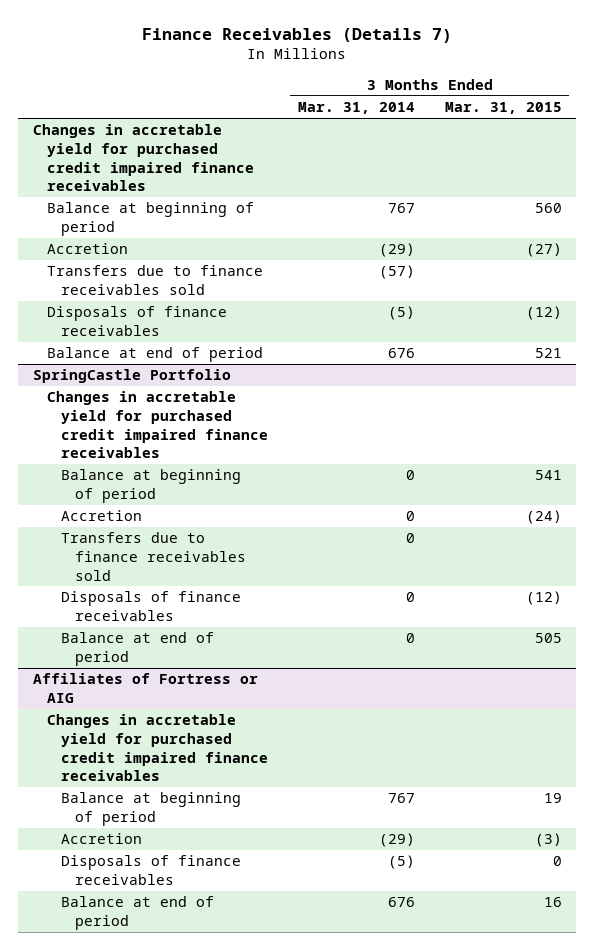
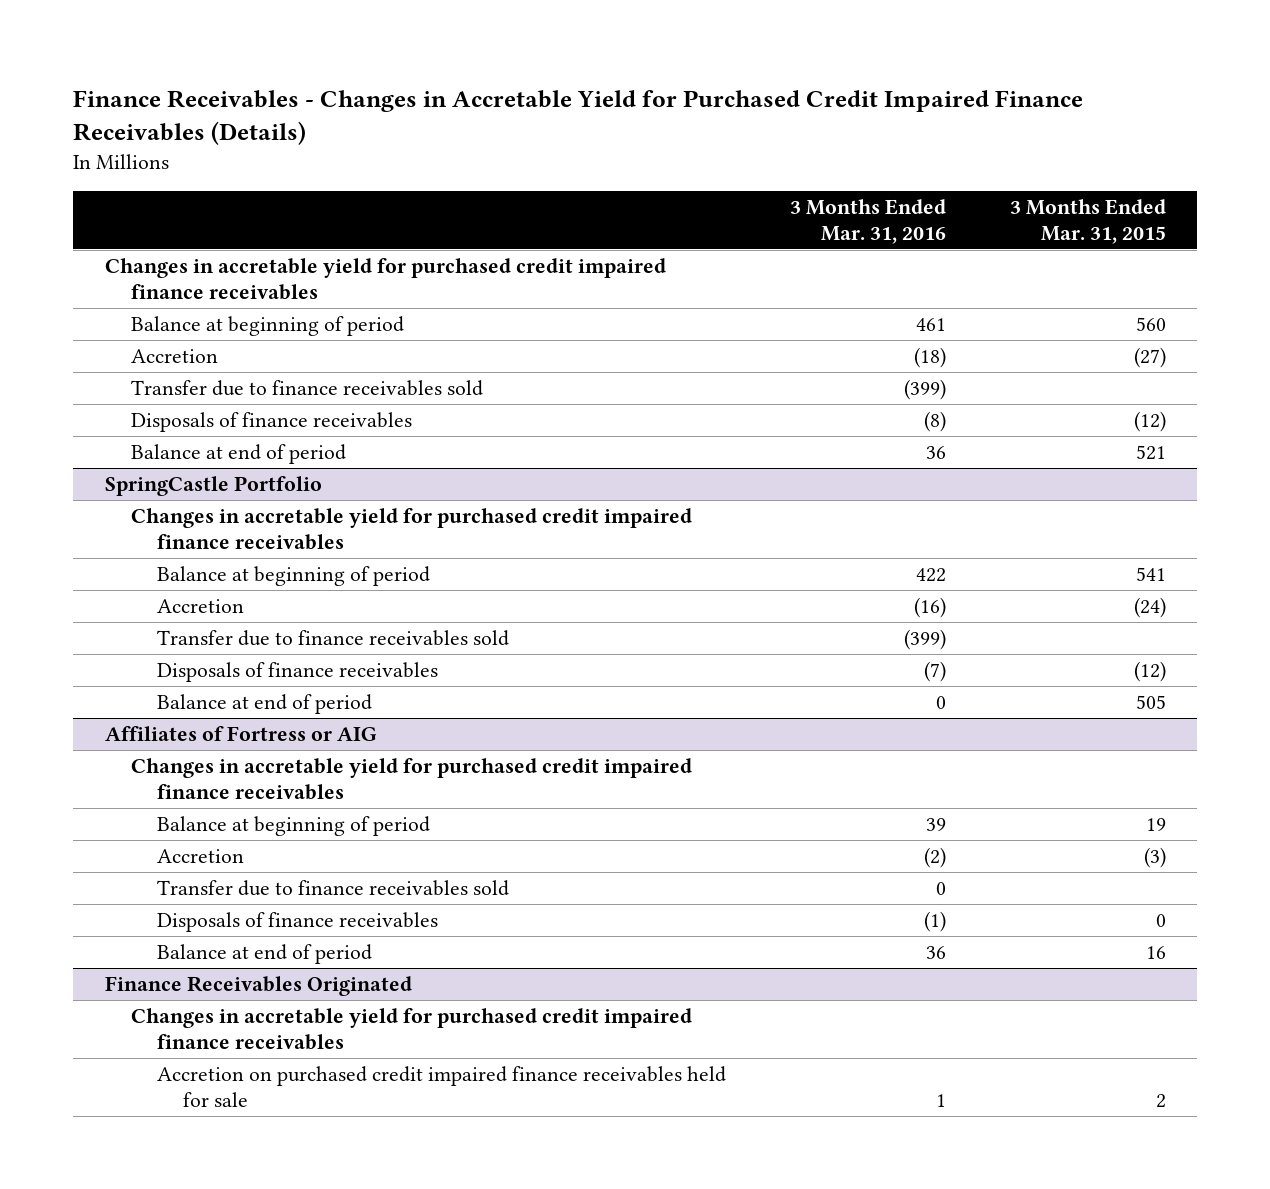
[142,28,453,44] Finance Receivables (Details 7) -> [72,89,1083,146] Finance Receivables - Changes in Accretable Yield for Purchased Credit Impaired Finance Receivables (Details)
[297,102,415,115] Mar. 31, 2014 -> none
none -> [789,199,946,245] 3 Months Ended Mar. 31, 2016
[46,265,263,295] Transfers due to finance receivables sold -> [131,379,484,396] Transfer due to finance receivables sold
[60,532,246,581] Transfers due to finance receivables sold -> [157,629,510,646] Transfer due to finance receivables sold
none -> [157,879,510,896] Transfer due to finance receivables sold
none -> [104,975,412,996] Finance Receivables Originated
none -> [131,1007,693,1050] Changes in accretable yield for purchased credit impaired finance receivables
none -> [157,1065,727,1107] Accretion on purchased credit impaired finance receivables held for sale

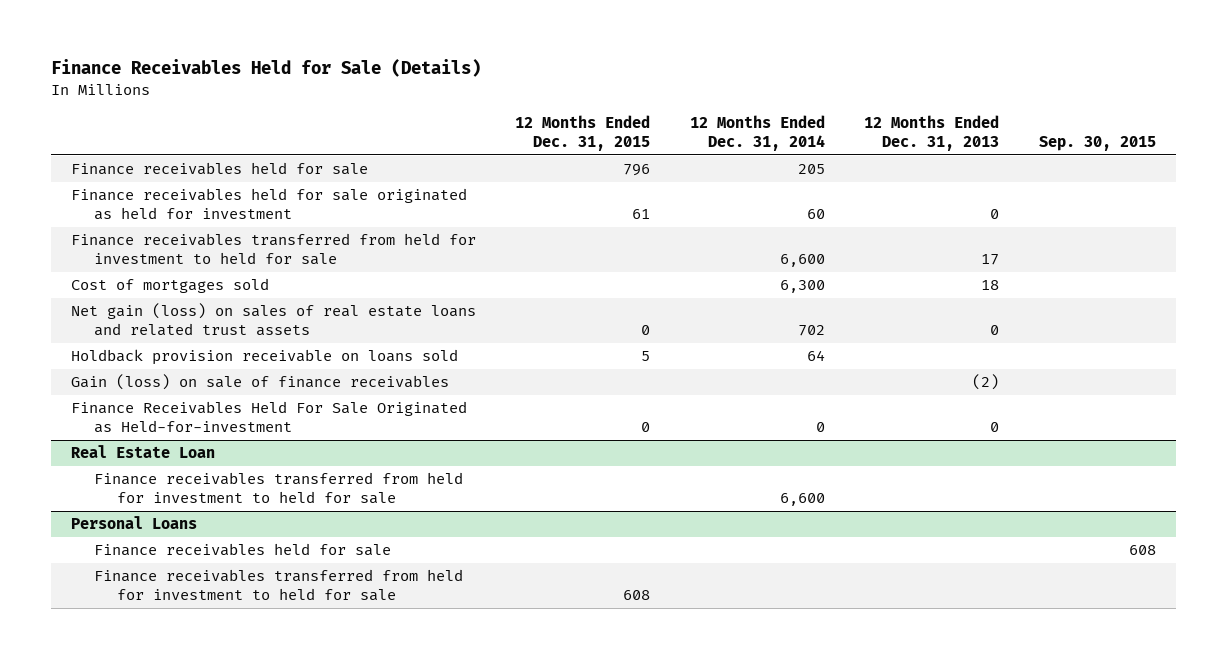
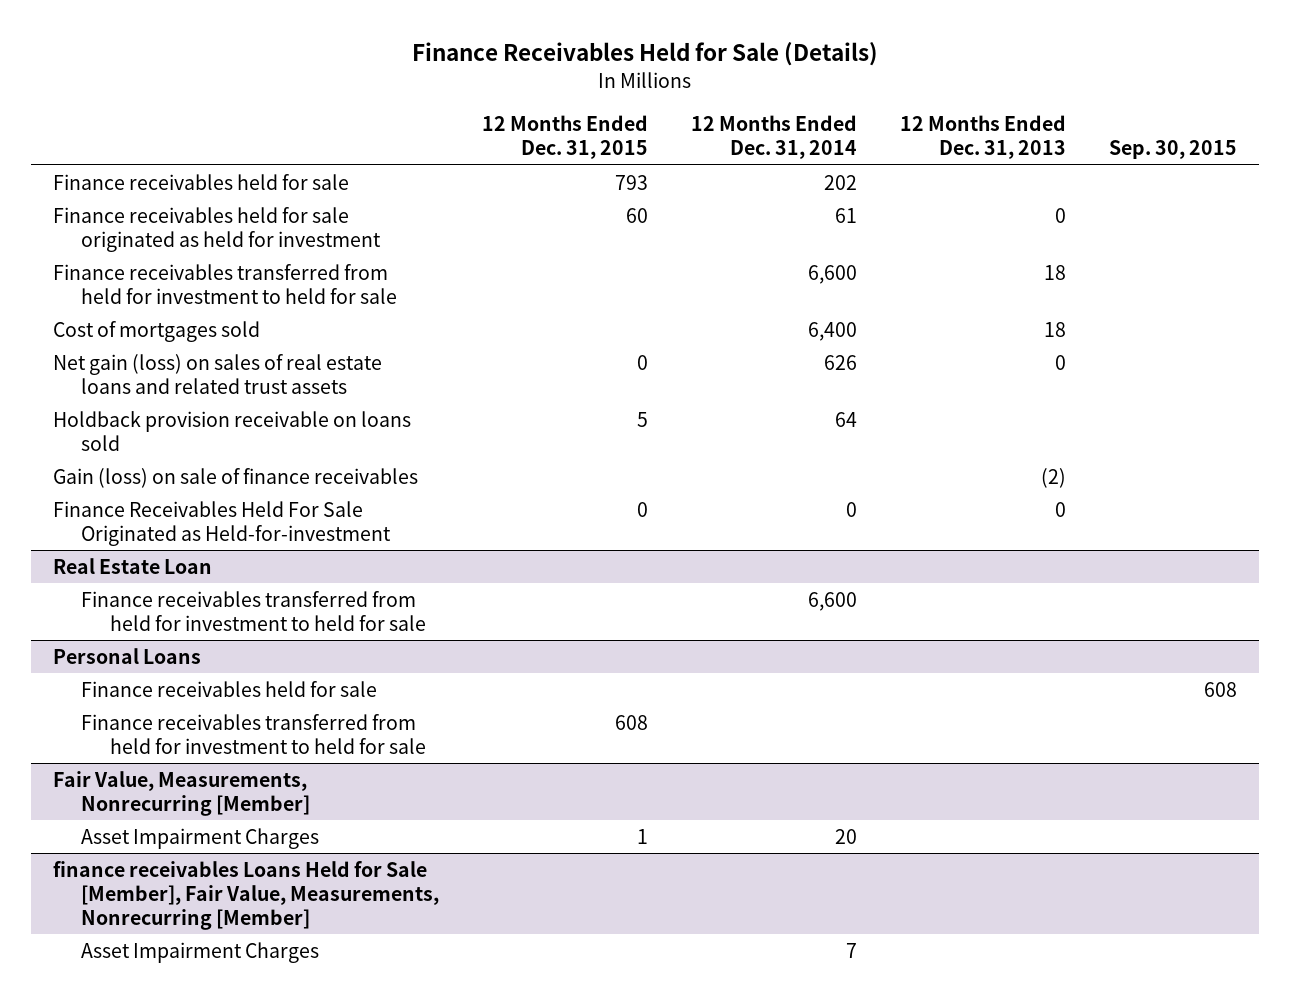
[623,164,651,177] 796 -> [615,174,649,190] 793
[797,164,825,175] 205 -> [824,174,858,190] 202
[632,209,651,220] 61 -> [626,207,649,223] 60
[806,209,825,220] 60 -> [835,207,858,223] 61
[981,254,1000,266] 17 -> [1044,264,1067,280] 18
[779,280,825,294] 6,300 -> [808,321,858,341] 6,400
[797,325,825,337] 702 -> [824,354,858,370] 626
none -> [52,770,311,816] Fair Value, Measurements, Nonrecurring [Member]
none -> [81,827,320,849] Asset Impairment Charges
none -> [52,860,440,930] finance receivables Loans Held for Sale [Member], Fair Value, Measurements, Nonrecurring [Member]
none -> [81,941,320,963] Asset Impairment Charges

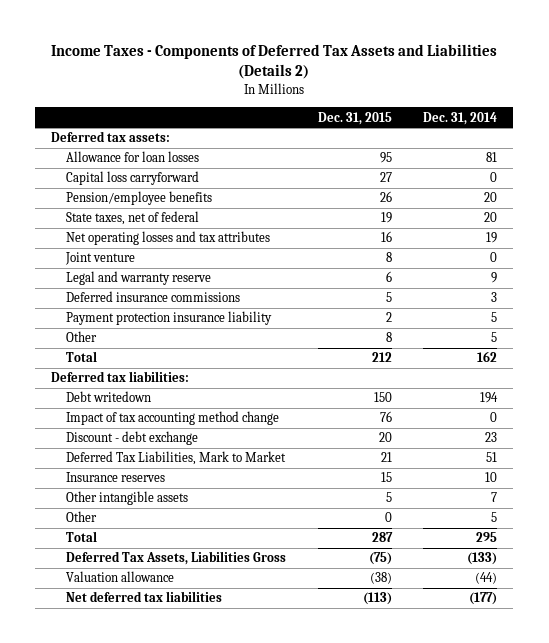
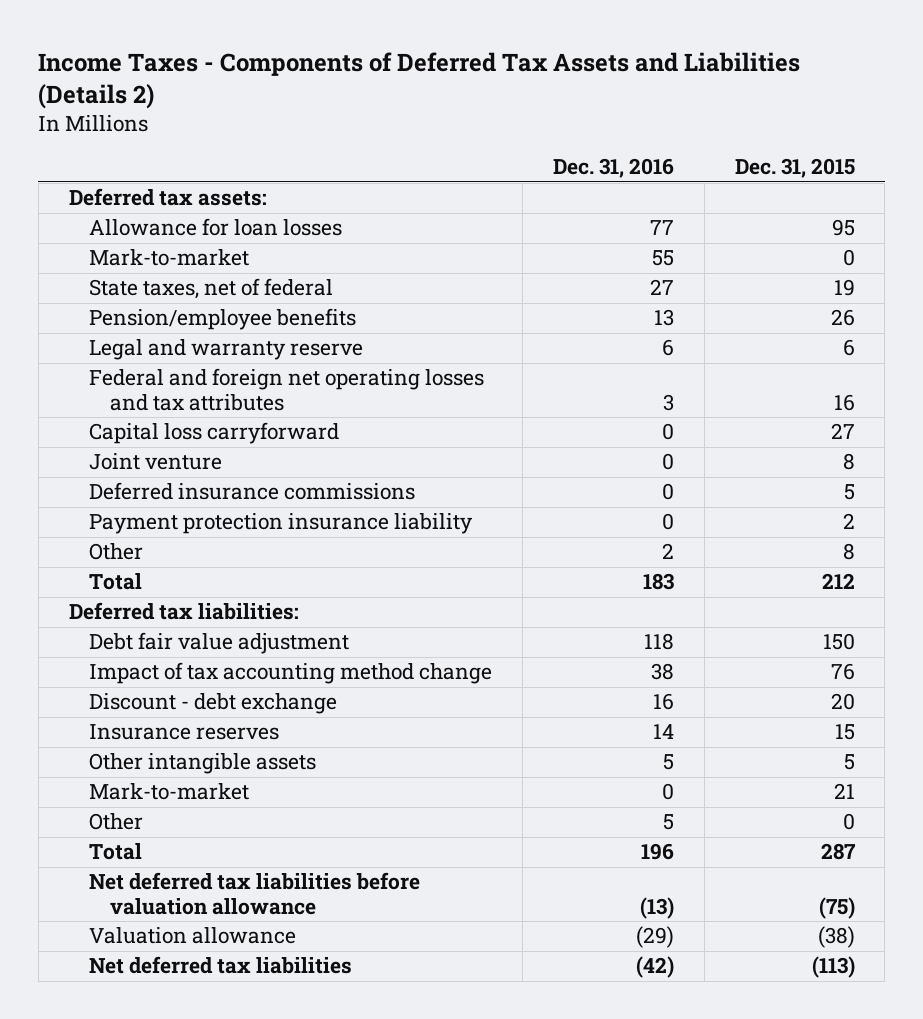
[423,111,498,125] Dec. 31, 2014 -> none
none -> [552,158,674,179] Dec. 31, 2016
none -> [89,249,250,267] Mark-to-market
[65,231,270,246] Net operating losses and tax attributes -> none
[65,191,212,206] Pension/employee benefits -> [89,308,357,331] Pension/employee benefits
none -> [89,368,485,411] Federal and foreign net operating losses and tax attributes
[65,171,199,186] Capital loss carryforward -> [89,422,340,445] Capital loss carryforward
[64,252,135,266] Joint venture -> [89,453,223,471] Joint venture
[65,391,151,403] Debt writedown -> [89,632,350,655] Debt fair value adjustment
[65,451,286,466] Deferred Tax Liabilities, Mark to Market -> none
none -> [89,783,250,801] Mark-to-market
[65,551,286,566] Deferred Tax Assets, Liabilities Gross -> [89,872,421,915] Net deferred tax liabilities before valuation allowance

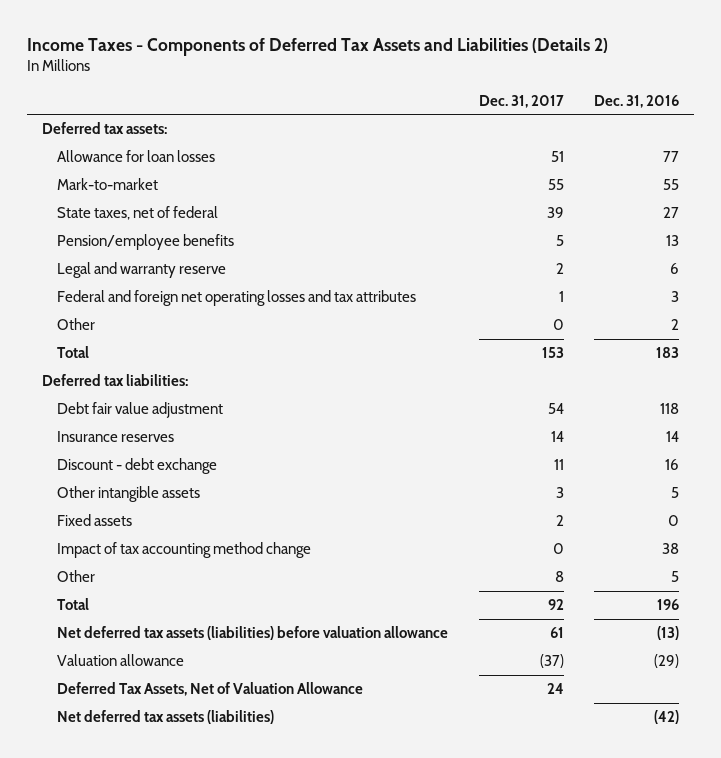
[734,158,855,179] Dec. 31, 2015 -> none
none -> [478,94,564,108] Dec. 31, 2017
[89,422,340,445] Capital loss carryforward -> none
[89,453,223,471] Joint venture -> none
[89,482,416,501] Deferred insurance commissions -> none
[89,513,474,535] Payment protection insurance liability -> none
[89,693,338,715] Discount - debt exchange -> [57,458,218,475] Discount - debt exchange
[89,783,250,801] Mark-to-market -> none
none -> [57,514,133,527] Fixed assets
[89,662,493,685] Impact of tax accounting method change -> [57,542,312,559] Impact of tax accounting method change
[89,872,421,915] Net deferred tax liabilities before valuation allowance -> [57,626,449,641] Net deferred tax assets (liabilities) before valuation allowance
none -> [57,682,364,697] Deferred Tax Assets, Net of Valuation Allowance
[89,956,353,975] Net deferred tax liabilities -> [57,710,275,725] Net deferred tax assets (liabilities)

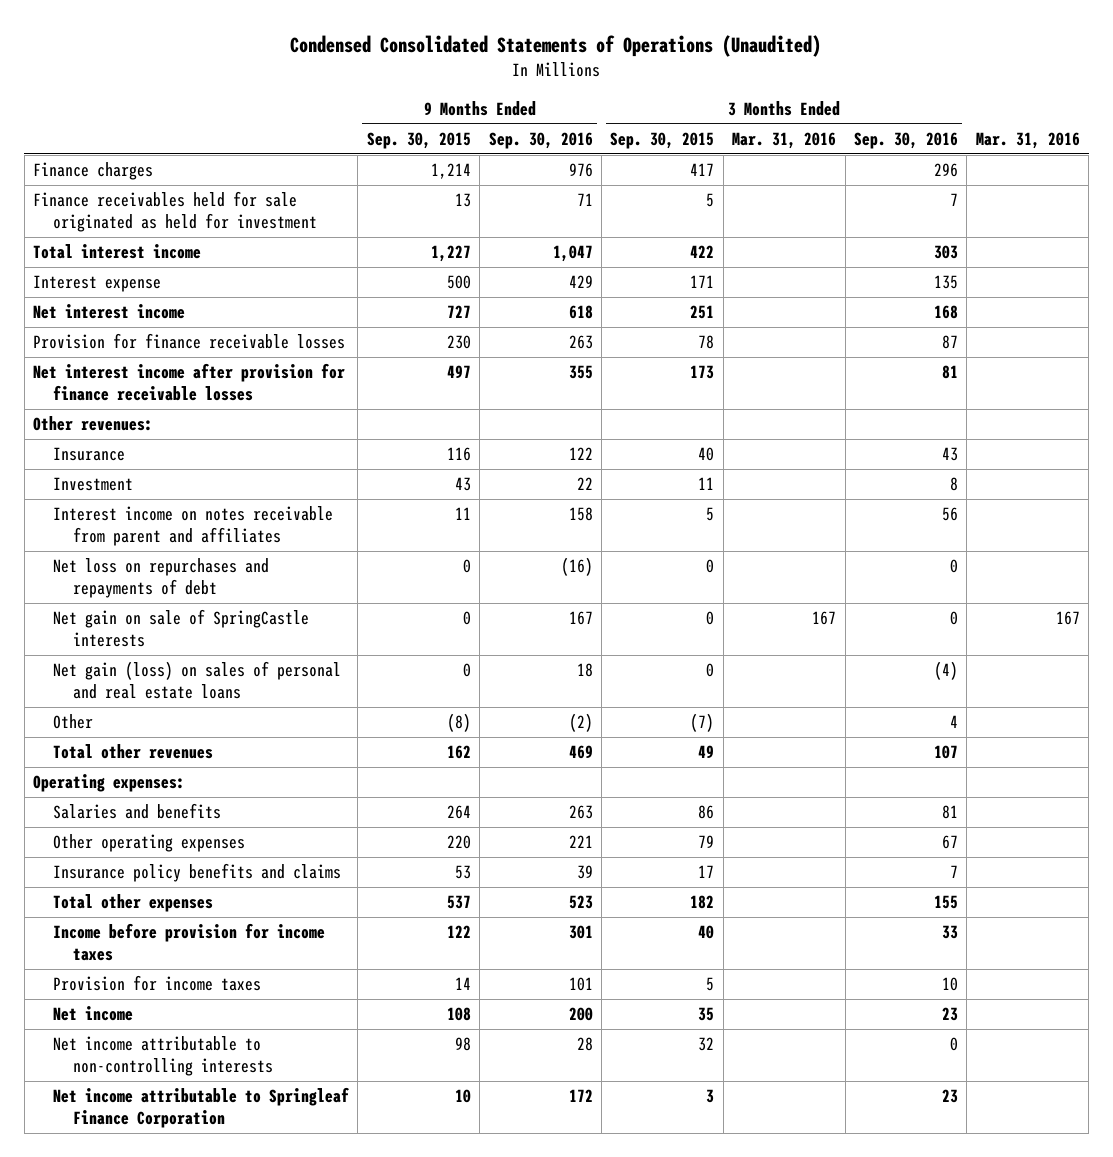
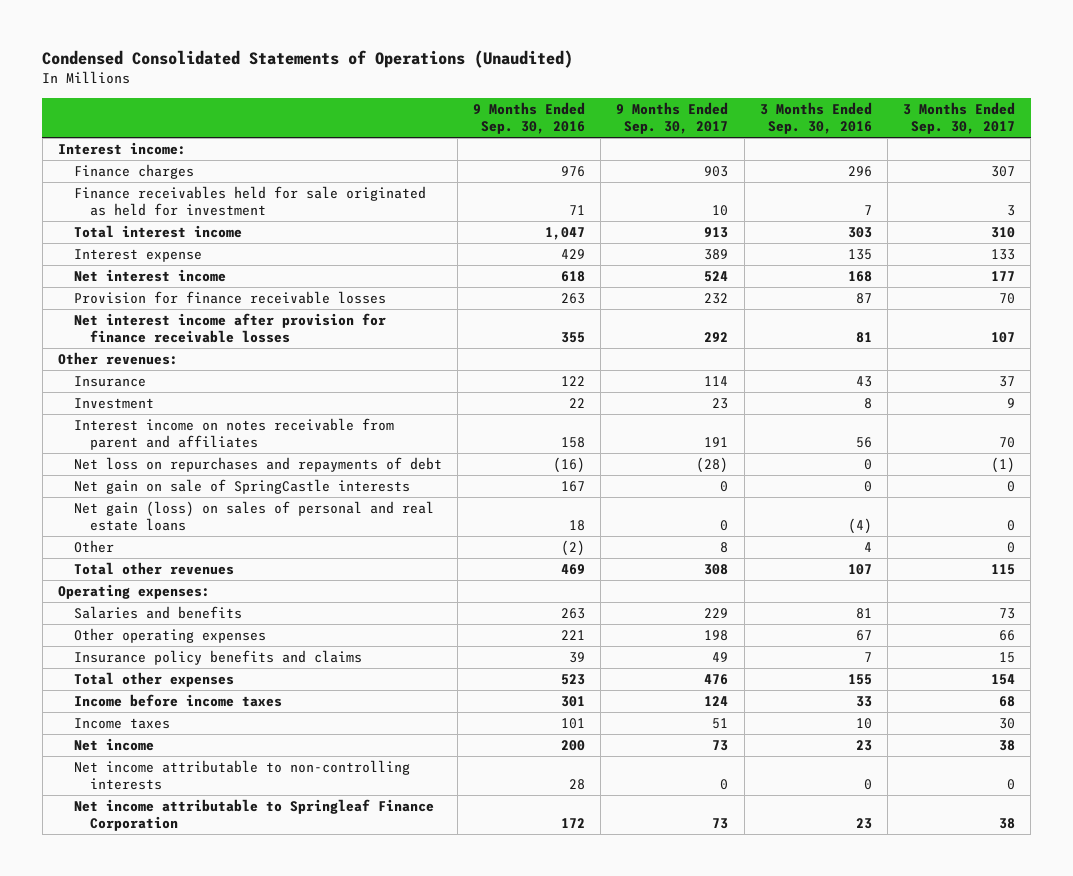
[366,131,471,149] Sep. 30, 2015 -> none
[610,131,715,149] Sep. 30, 2015 -> none
[732,131,837,149] Mar. 31, 2016 -> none
[975,131,1080,149] Mar. 31, 2016 -> none
none -> [616,101,729,134] 9 Months Ended Sep. 30, 2017
none -> [902,101,1015,134] 3 Months Ended Sep. 30, 2017
none -> [57,142,186,156] Interest income:
[53,923,326,962] Income before provision for income taxes -> [73,694,282,708] Income before income taxes
[53,975,262,992] Provision for income taxes -> [73,718,170,730] Income taxes

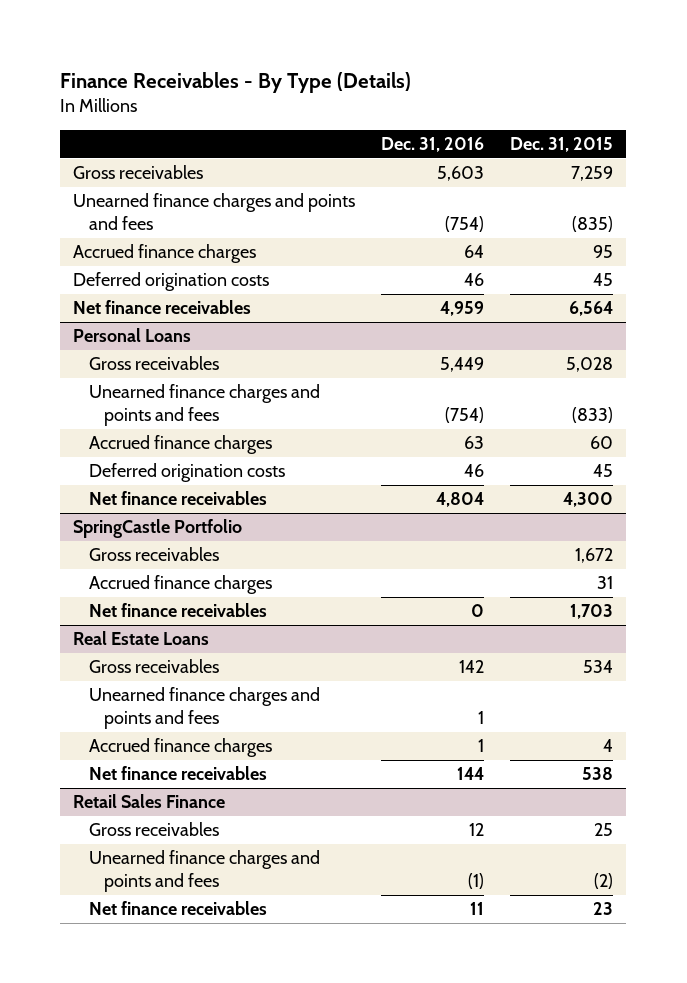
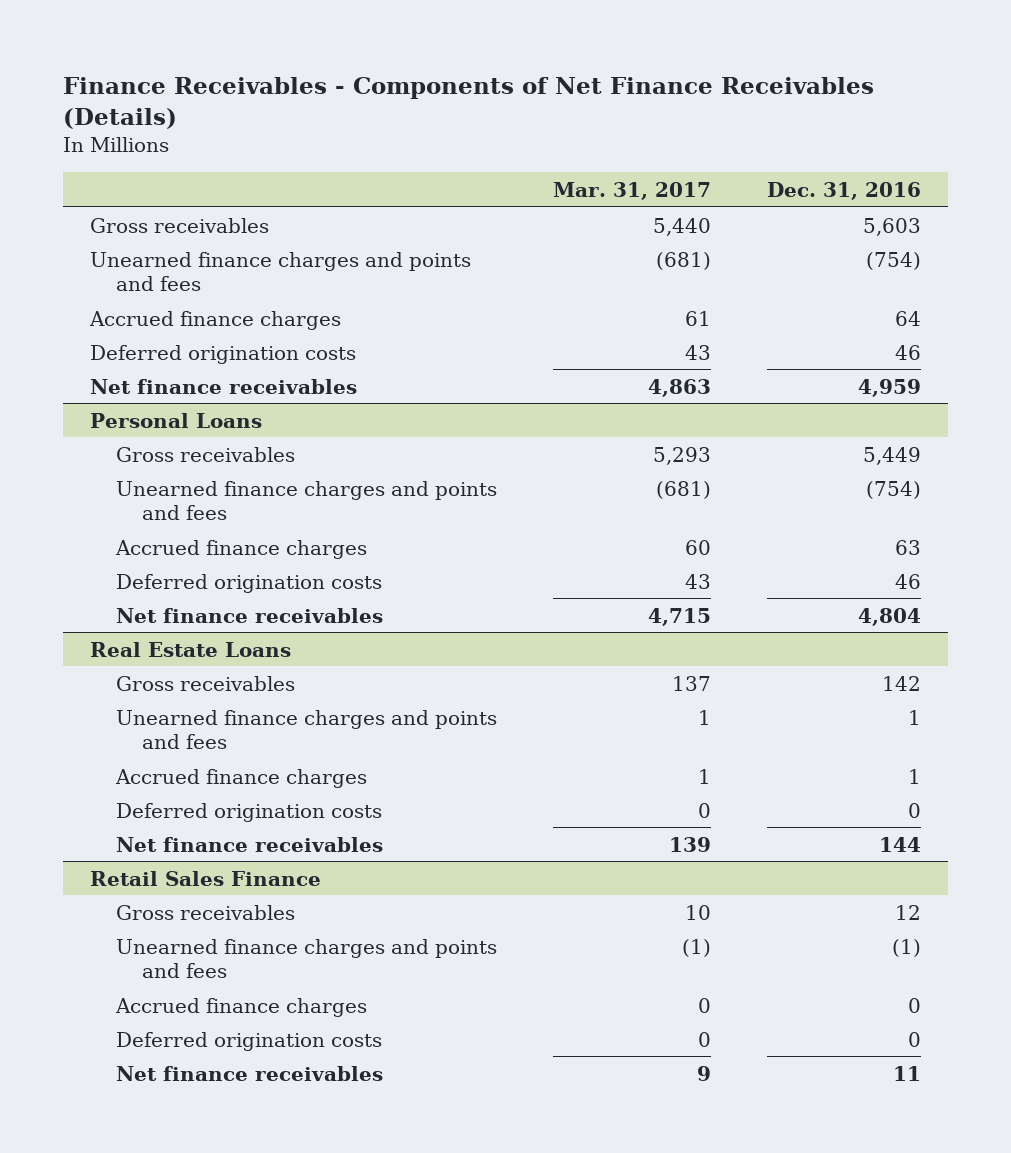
[60,72,412,94] Finance Receivables - By Type (Details) -> [62,76,874,130] Finance Receivables - Components of Net Finance Receivables (Details)
[510,137,614,153] Dec. 31, 2015 -> none
none -> [552,181,711,200] Mar. 31, 2017
[73,519,243,539] SpringCastle Portfolio -> none
[88,547,219,562] Gross receivables -> none
[88,575,272,595] Accrued finance charges -> none
[88,603,267,618] Net finance receivables -> none
none -> [116,802,383,822] Deferred origination costs
none -> [115,997,368,1017] Accrued finance charges
none -> [116,1031,383,1051] Deferred origination costs

